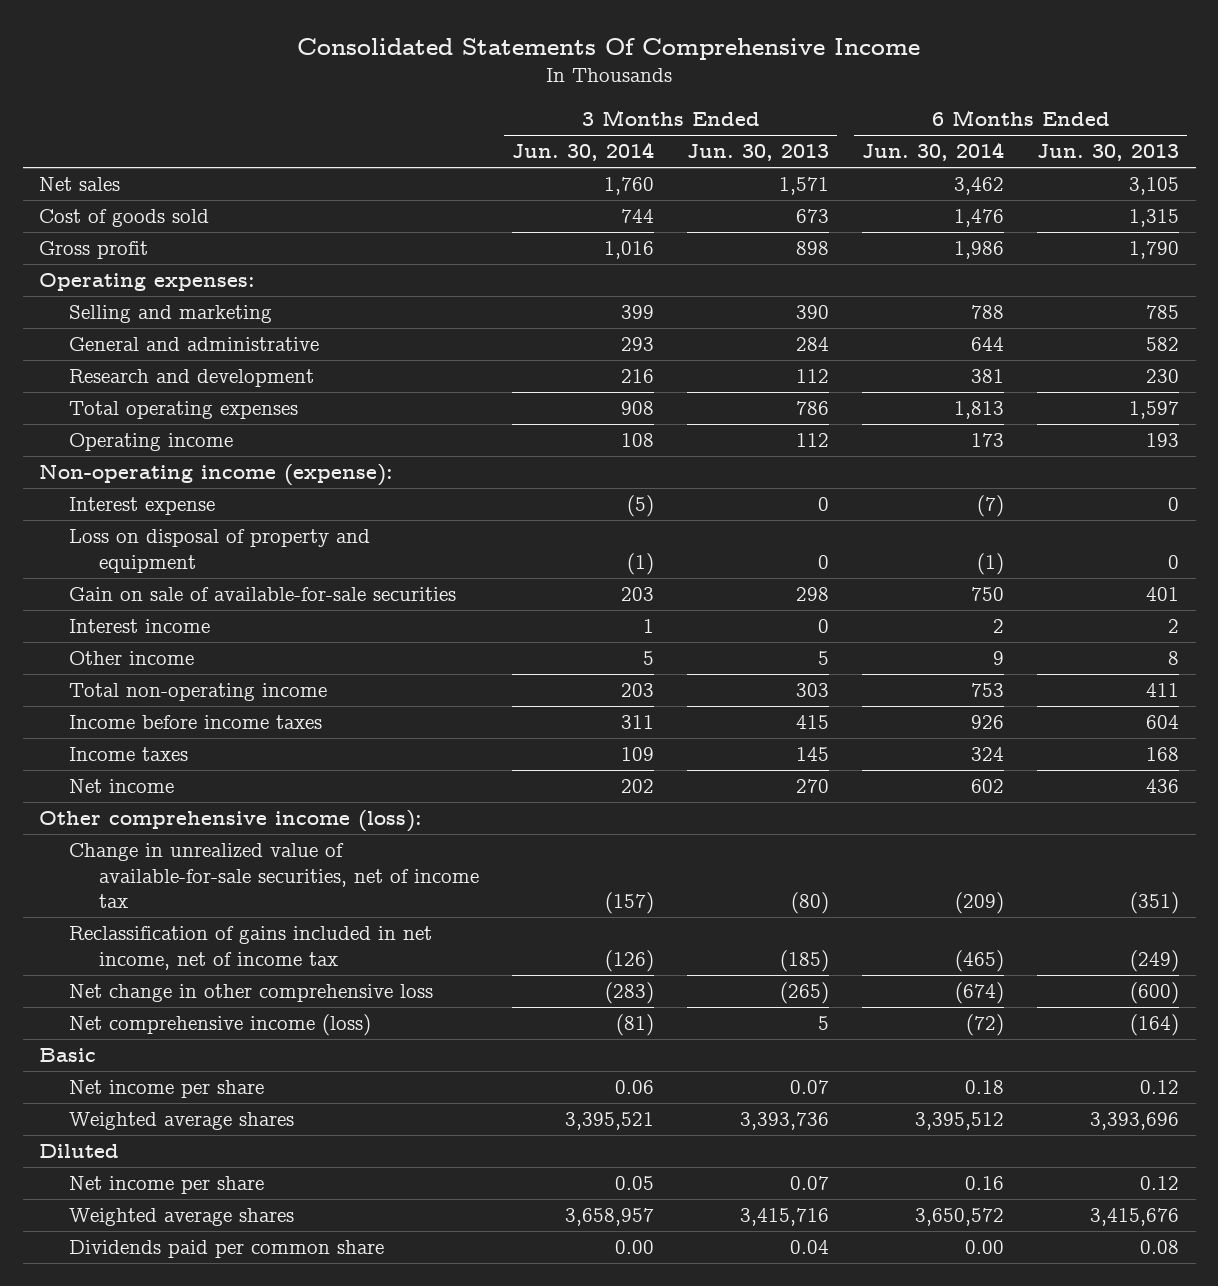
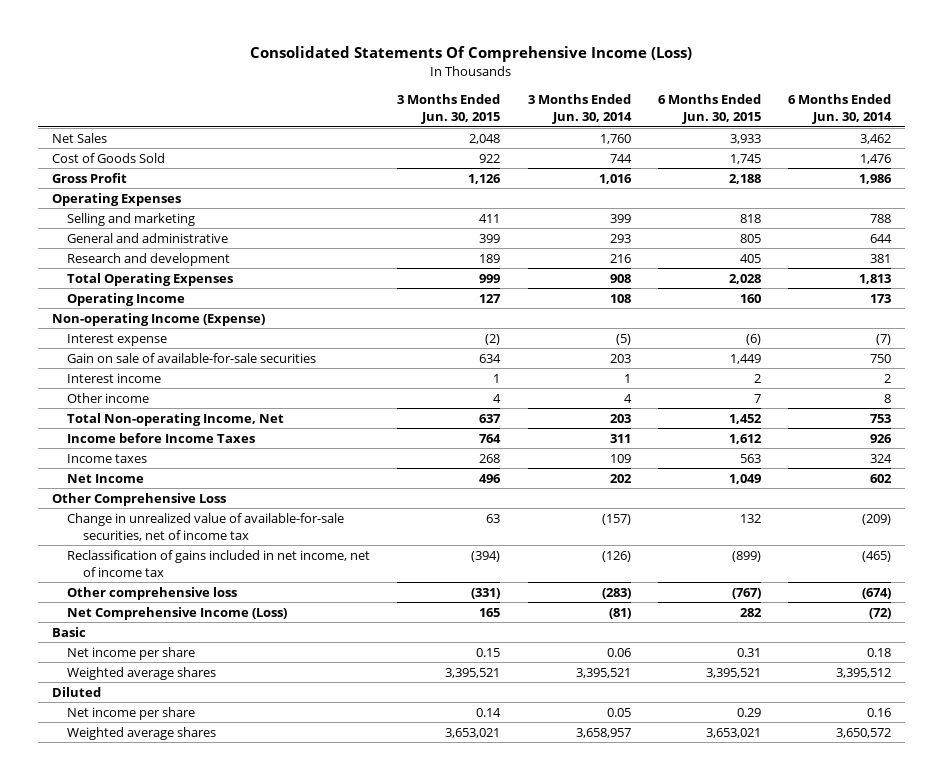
[297,37,921,60] Consolidated Statements Of Comprehensive Income -> [250,46,693,63] Consolidated Statements Of Comprehensive Income (Loss)
[687,144,830,162] Jun. 30, 2013 -> none
[1037,144,1180,162] Jun. 30, 2013 -> none
none -> [397,94,501,125] 3 Months Ended Jun. 30, 2015
none -> [657,94,761,125] 6 Months Ended Jun. 30, 2015
[39,177,121,192] Net sales -> [51,132,107,143] Net Sales
[39,209,210,228] Cost of goods sold -> [51,152,165,163] Cost of Goods Sold
[39,241,149,260] Gross profit -> [51,172,127,183] Gross Profit
[39,273,256,292] Operating expenses: -> [51,192,181,206] Operating Expenses
[69,401,299,420] Total operating expenses -> [67,272,234,286] Total Operating Expenses
[69,433,234,452] Operating income -> [67,292,186,306] Operating Income
[39,464,394,487] Non-operating income (expense): -> [51,312,265,326] Non-operating Income (Expense)
[69,529,371,573] Loss on disposal of property and equipment -> none
[643,651,655,666] 5 -> [623,393,632,403] 4
[993,651,1005,666] 9 -> [884,393,892,403] 8
[69,683,328,702] Total non-operating income -> [67,412,285,426] Total Non-operating Income, Net
[69,715,323,730] Income before income taxes -> [67,432,256,443] Income before Income Taxes
[69,779,175,794] Net income -> [67,473,145,483] Net Income
[39,810,423,833] Other comprehensive income (loss): -> [51,492,226,506] Other Comprehensive Loss
[69,984,434,1003] Net change in other comprehensive loss -> [67,586,238,600] Other comprehensive loss
[69,1014,372,1037] Net comprehensive income (loss) -> [67,606,288,620] Net Comprehensive Income (Loss)
[69,1240,385,1259] Dividends paid per common share -> none

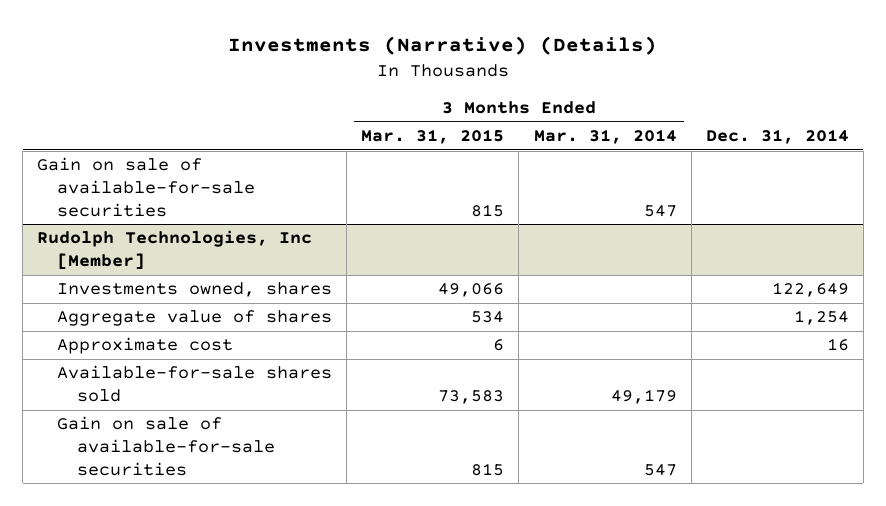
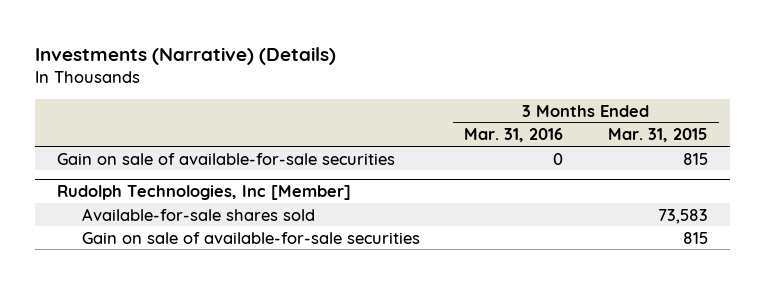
[533,129,677,145] Mar. 31, 2014 -> none
[705,129,849,145] Dec. 31, 2014 -> none
none -> [464,128,564,143] Mar. 31, 2016
[57,282,333,298] Investments owned, shares -> none
[57,310,333,327] Aggregate value of shares -> none
[57,337,234,355] Approximate cost -> none

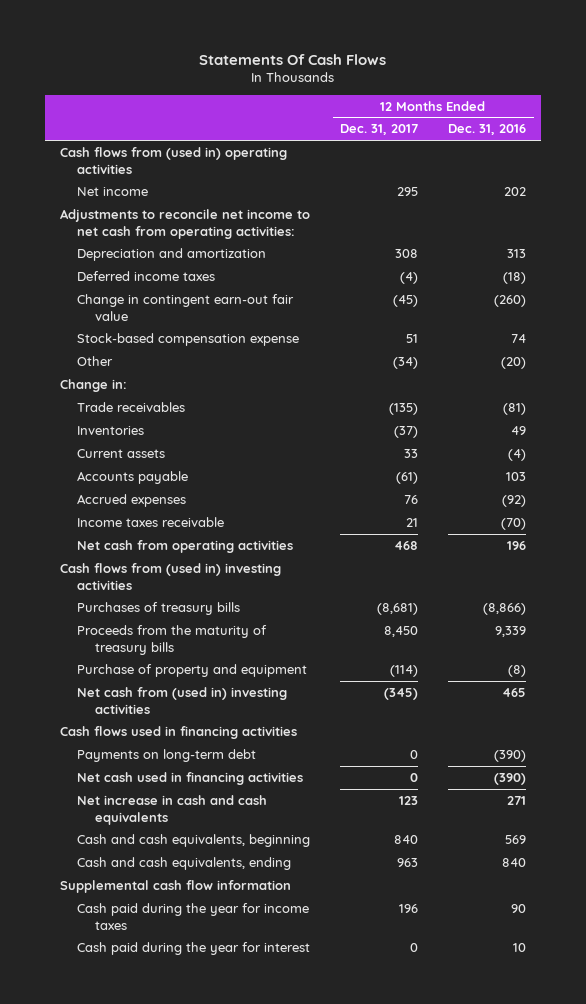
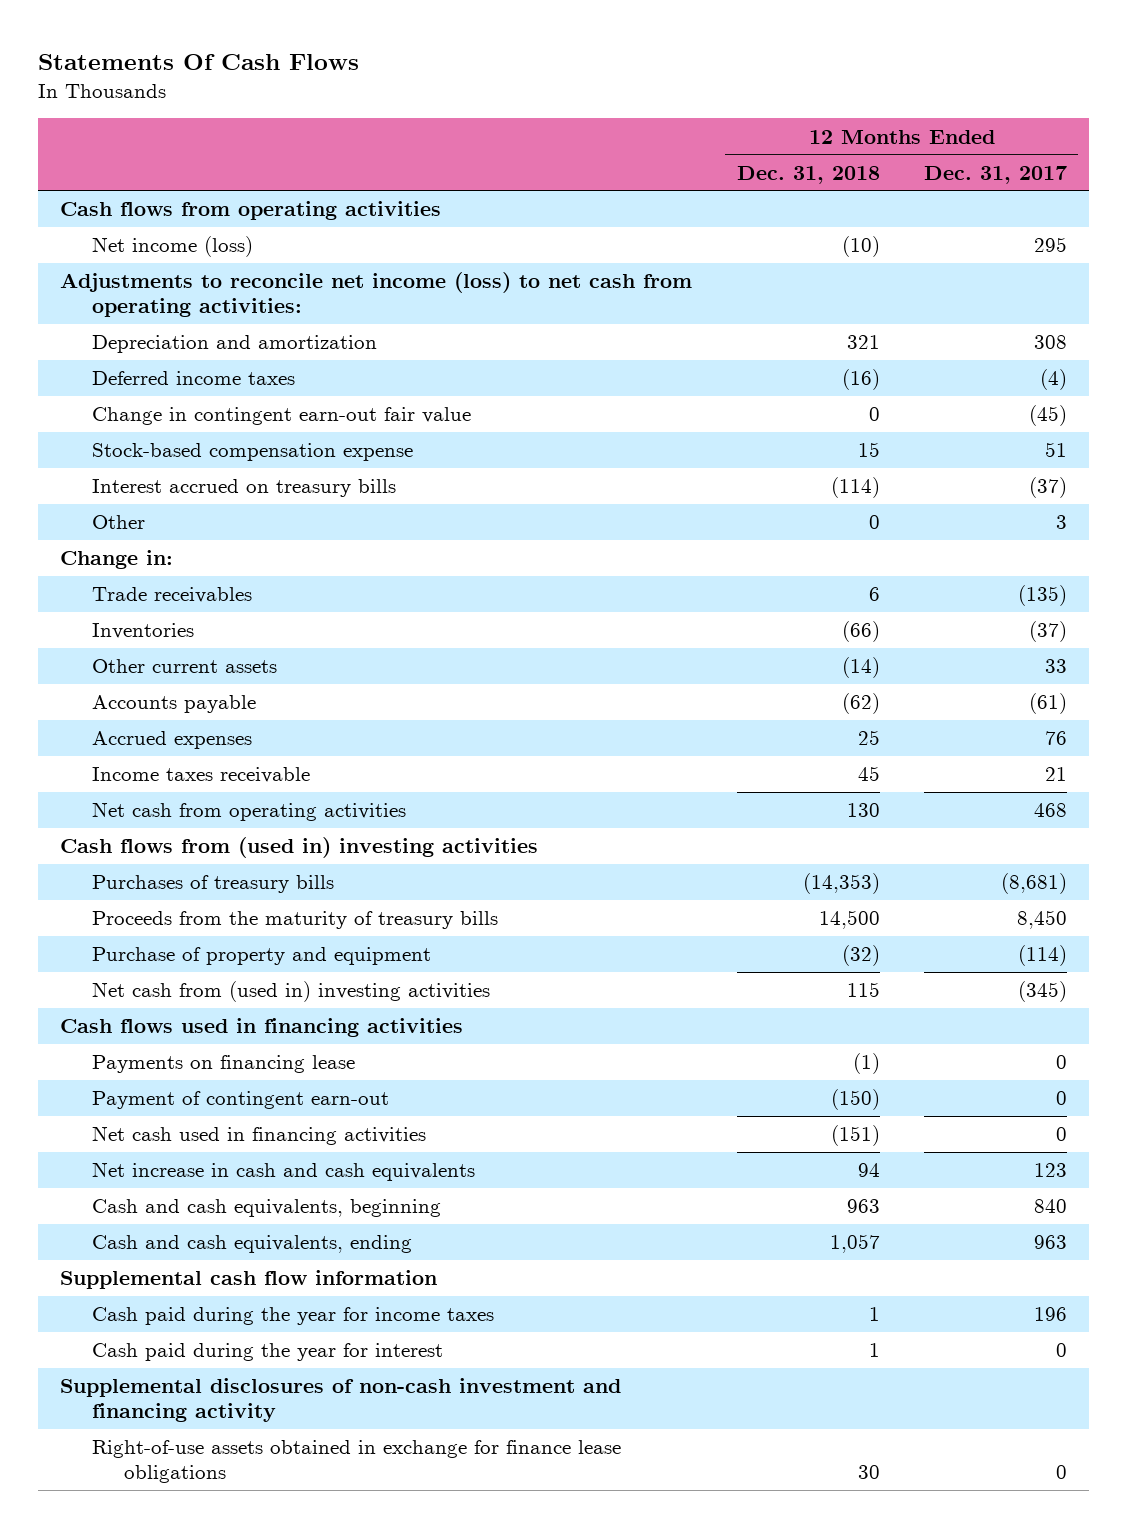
[448,124,527,136] Dec. 31, 2016 -> none
none -> [736,165,880,184] Dec. 31, 2018
[59,146,287,174] Cash flows from (used in) operating activities -> [59,201,441,221] Cash flows from operating activities
[77,186,149,196] Net income -> [91,236,253,258] Net income (loss)
[59,208,310,239] Adjustments to reconcile net income to net cash from operating activities: -> [59,272,692,318] Adjustments to reconcile net income (loss) to net cash from operating activities:
none -> [91,479,396,498] Interest accrued on treasury bills
[393,356,419,369] (34) -> [1056,515,1068,530] 3
[77,448,166,458] Current assets -> [91,659,277,674] Other current assets
none -> [91,1055,355,1074] Payments on financing lease
[77,748,257,762] Payments on long-term debt -> [91,1091,389,1110] Payment of contingent earn-out
none -> [59,1378,621,1423] Supplemental disclosures of non-cash investment and financing activity
none -> [91,1440,621,1484] Right-of-use assets obtained in exchange for finance lease obligations

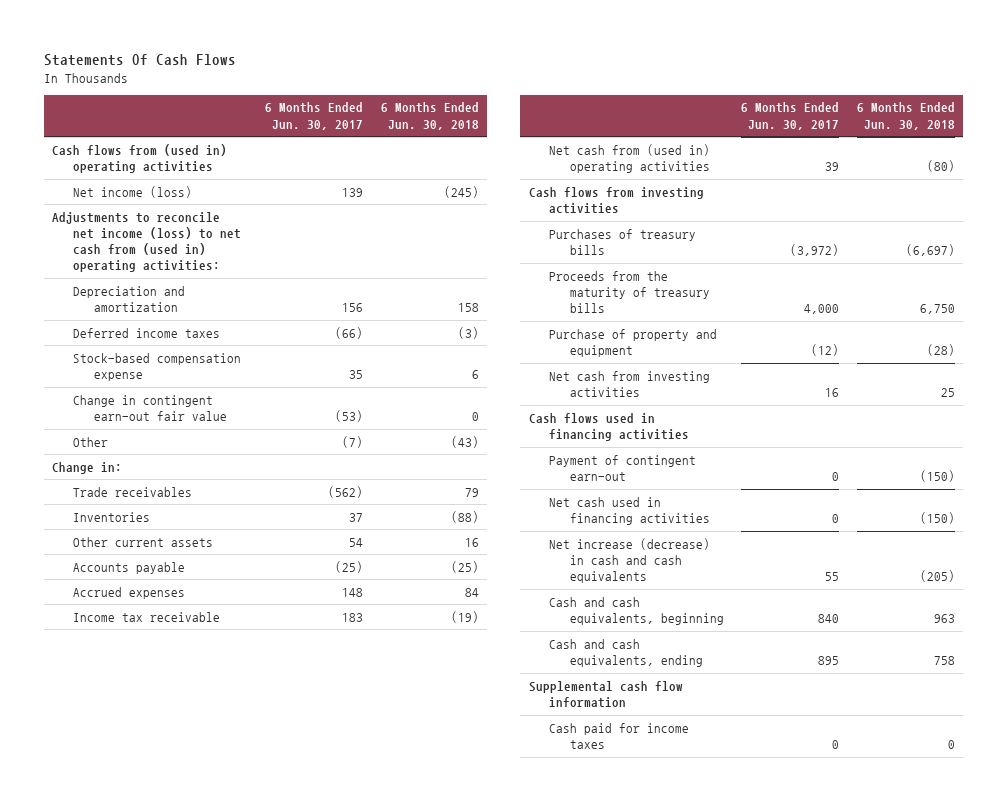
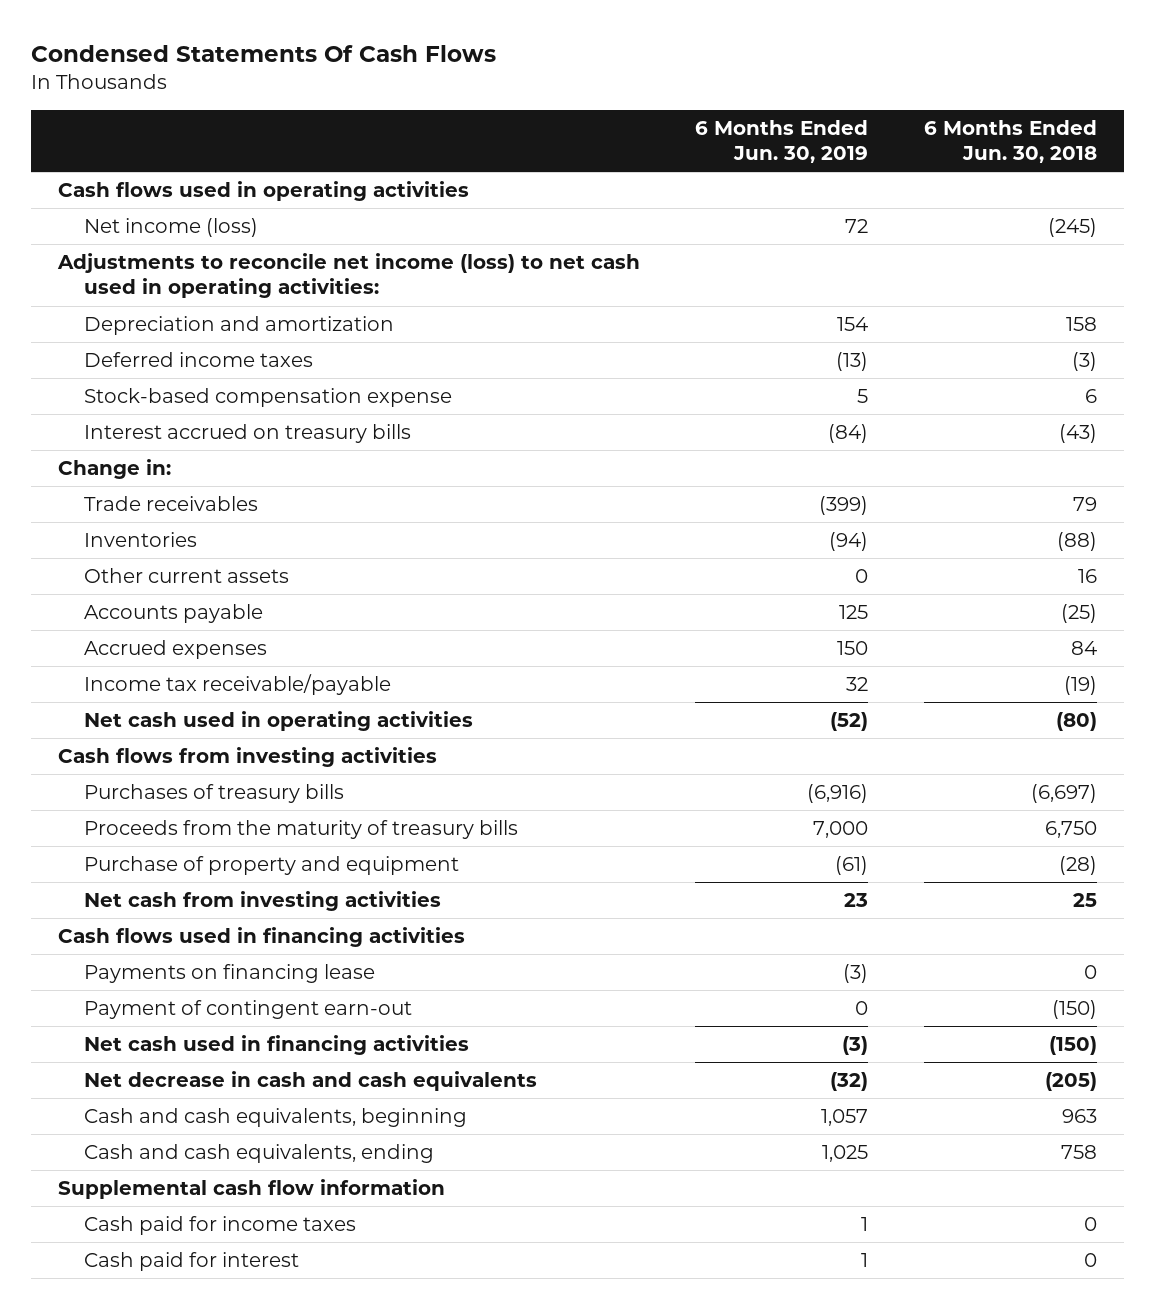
[43,53,236,66] Statements Of Cash Flows -> [30,45,496,63] Condensed Statements Of Cash Flows
[265,102,364,130] 6 Months Ended Jun. 30, 2017 -> none
none -> [695,119,869,163] 6 Months Ended Jun. 30, 2019
[52,143,228,174] Cash flows from (used in) operating activities -> [58,181,470,202] Cash flows used in operating activities
[52,211,242,273] Adjustments to reconcile net income (loss) to net cash from (used in) operating activities: -> [57,253,641,299] Adjustments to reconcile net income (loss) to net cash used in operating activities:
[73,394,227,422] Change in contingent earn-out fair value -> none
[73,436,109,447] Other -> none
none -> [84,424,412,444] Interest accrued on treasury bills
[73,611,221,622] Income tax receivable -> [84,674,392,696] Income tax receivable/payable
[549,143,711,174] Net cash from (used in) operating activities -> [84,711,474,732] Net cash used in operating activities
none -> [84,964,376,984] Payments on financing lease
[549,537,711,584] Net increase (decrease) in cash and cash equivalents -> [84,1071,538,1092] Net decrease in cash and cash equivalents
none -> [84,1252,300,1272] Cash paid for interest

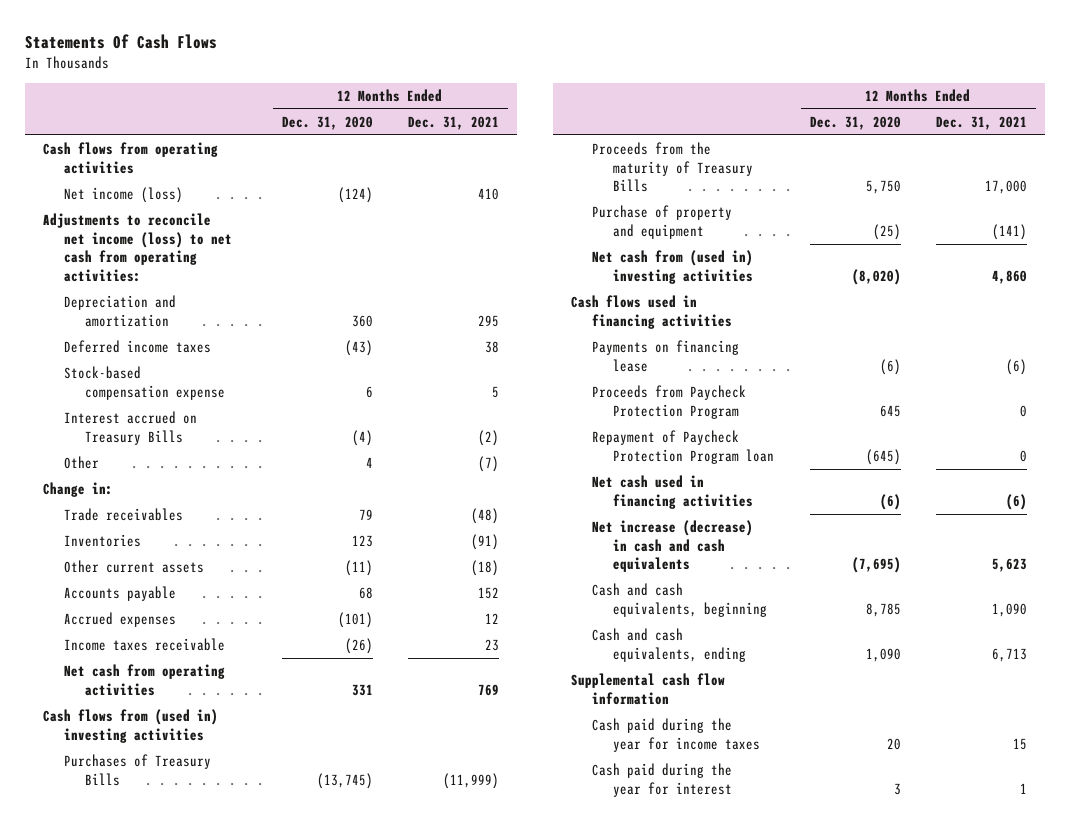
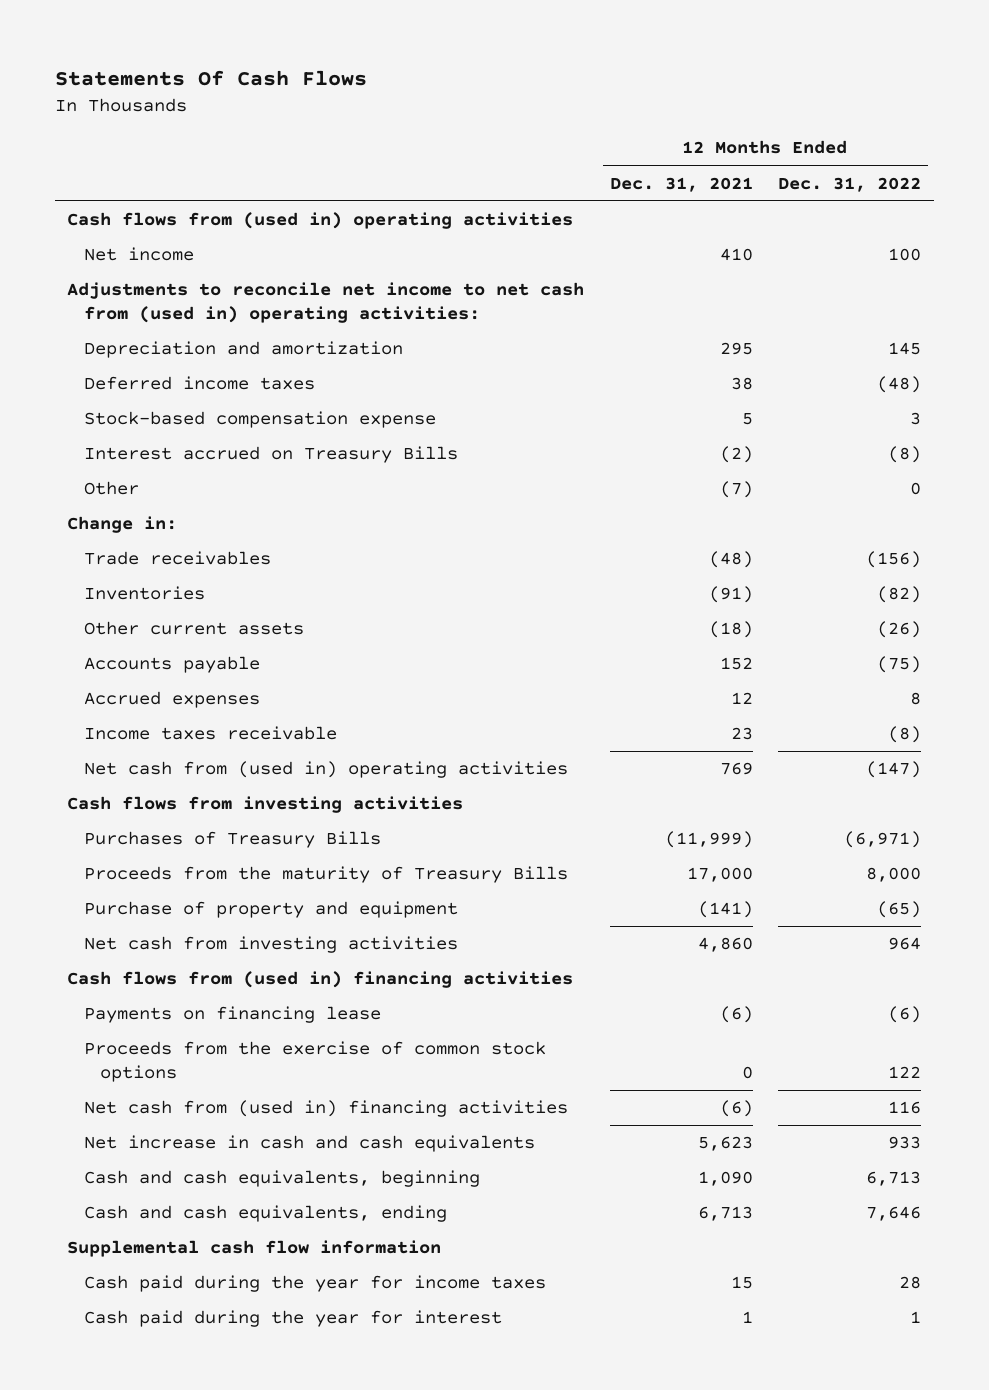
[281,115,373,130] Dec. 31, 2020 -> none
none -> [778,176,922,192] Dec. 31, 2022
[42,142,218,174] Cash flows from operating activities -> [67,212,574,230] Cash flows from (used in) operating activities
[64,187,184,204] Net income (loss) -> [83,247,194,262] Net income
[42,213,233,282] Adjustments to reconcile net income (loss) to net cash from operating activities: -> [67,282,585,323] Adjustments to reconcile net income to net cash from (used in) operating activities:
[64,664,226,696] Net cash from operating activities -> [83,761,568,779] Net cash from (used in) operating activities
[42,709,218,743] Cash flows from (used in) investing activities -> [67,796,464,814] Cash flows from investing activities
[592,250,754,284] Net cash from (used in) investing activities -> [83,936,458,954] Net cash from investing activities
[571,295,733,329] Cash flows used in financing activities -> [67,971,574,989] Cash flows from (used in) financing activities
[592,385,747,419] Proceeds from Paycheck Protection Program -> none
[592,430,775,464] Repayment of Paycheck Protection Program loan -> none
none -> [83,1041,546,1082] Proceeds from the exercise of common stock options
[592,475,754,509] Net cash used in financing activities -> [83,1100,568,1118] Net cash from (used in) financing activities
[592,520,754,573] Net increase (decrease) in cash and cash equivalents -> [83,1135,535,1153] Net increase in cash and cash equivalents

